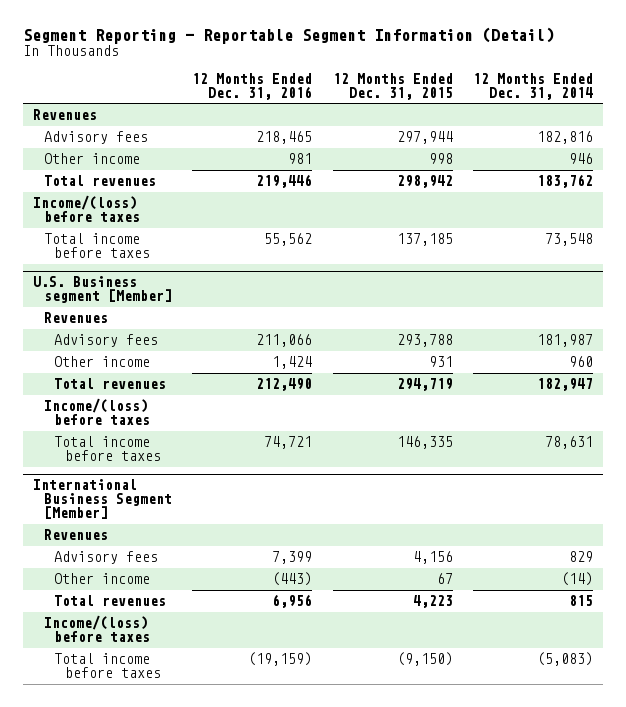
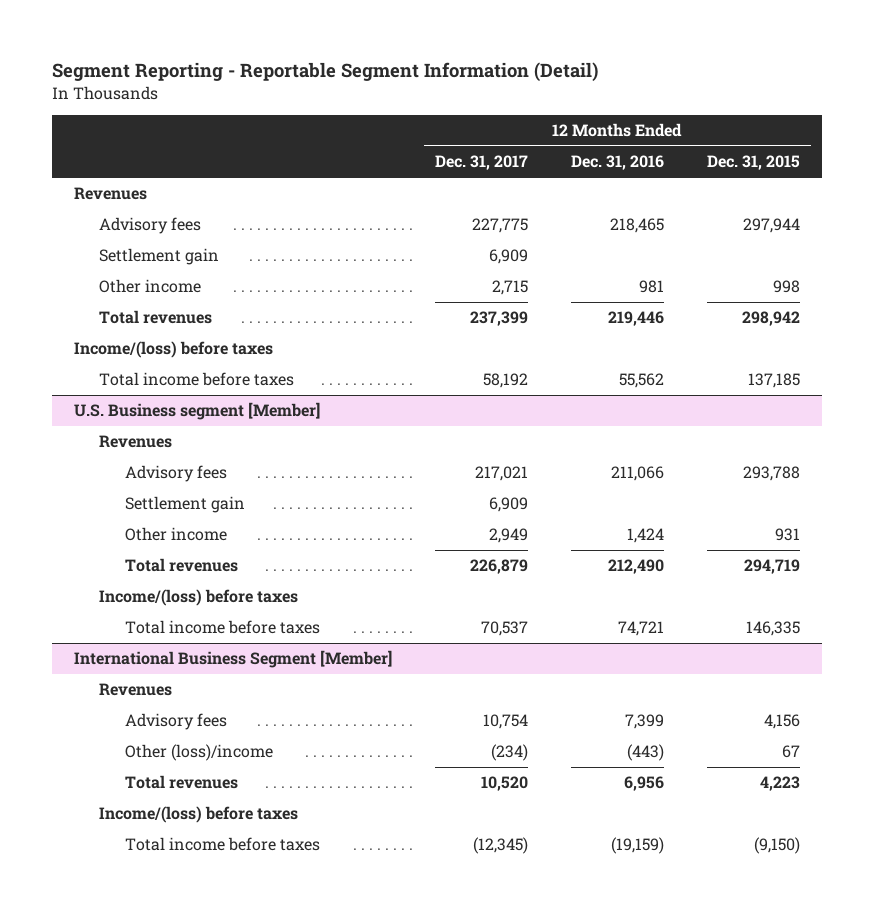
[472,72,593,101] 12 Months Ended Dec. 31, 2014 -> none
none -> [434,155,528,171] Dec. 31, 2017
none -> [99,248,220,266] Settlement gain
none -> [124,496,245,514] Settlement gain
[54,573,151,585] Other income -> [124,744,273,762] Other (loss)/income

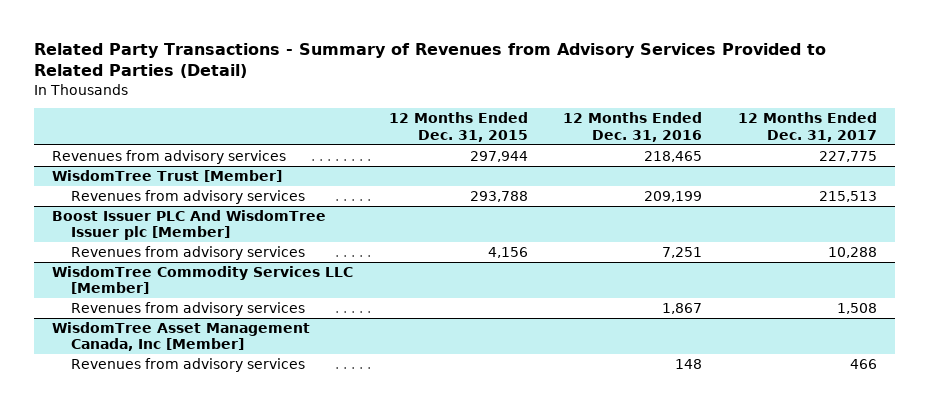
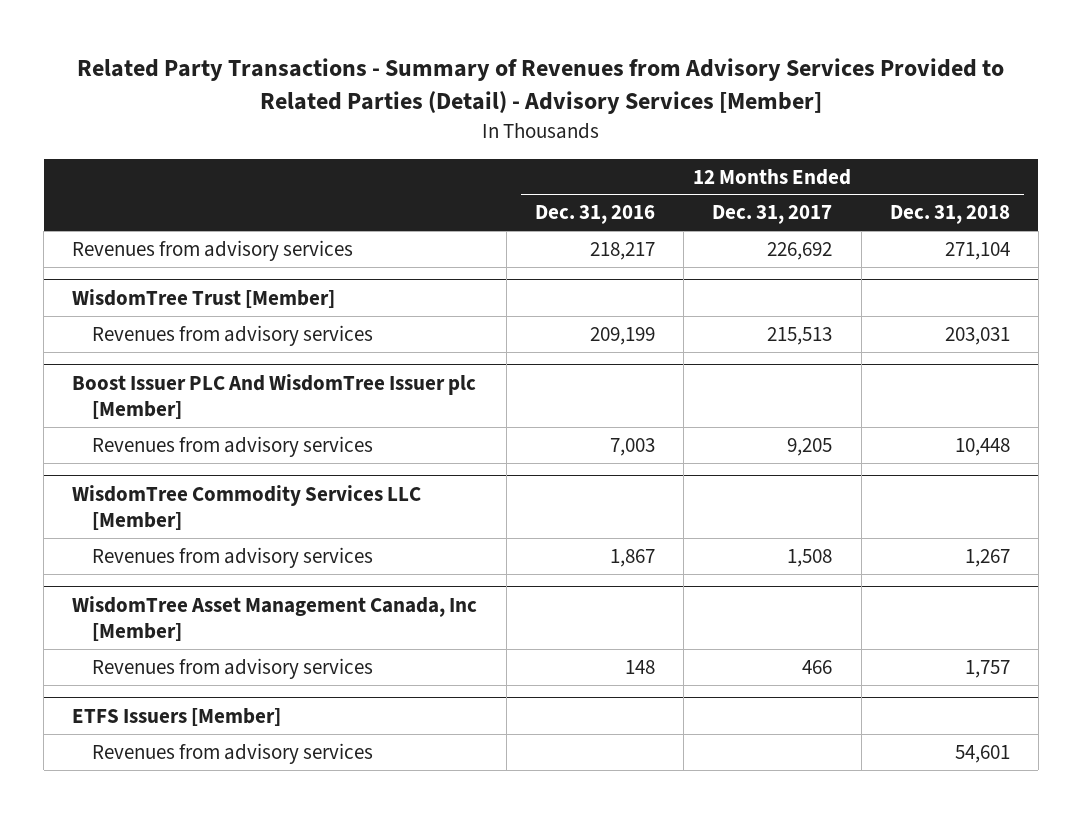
[34,43,827,79] Related Party Transactions - Summary of Revenues from Advisory Services Provided to Related Parties (Detail) -> [77,58,1005,115] Related Party Transactions - Summary of Revenues from Advisory Services Provided to Related Parties (Detail) - Advisory Services [Member]
[388,112,528,142] 12 Months Ended Dec. 31, 2015 -> none
none -> [889,205,1010,225] Dec. 31, 2018
[644,151,703,163] 218,465 -> [589,241,655,260] 218,217
[819,151,878,163] 227,775 -> [767,241,833,260] 226,692
[662,247,703,259] 7,251 -> [609,437,655,456] 7,003
[828,247,878,259] 10,288 -> [787,437,833,456] 9,205
none -> [72,707,282,726] ETFS Issuers [Member]
none -> [91,742,373,764] Revenues from advisory services

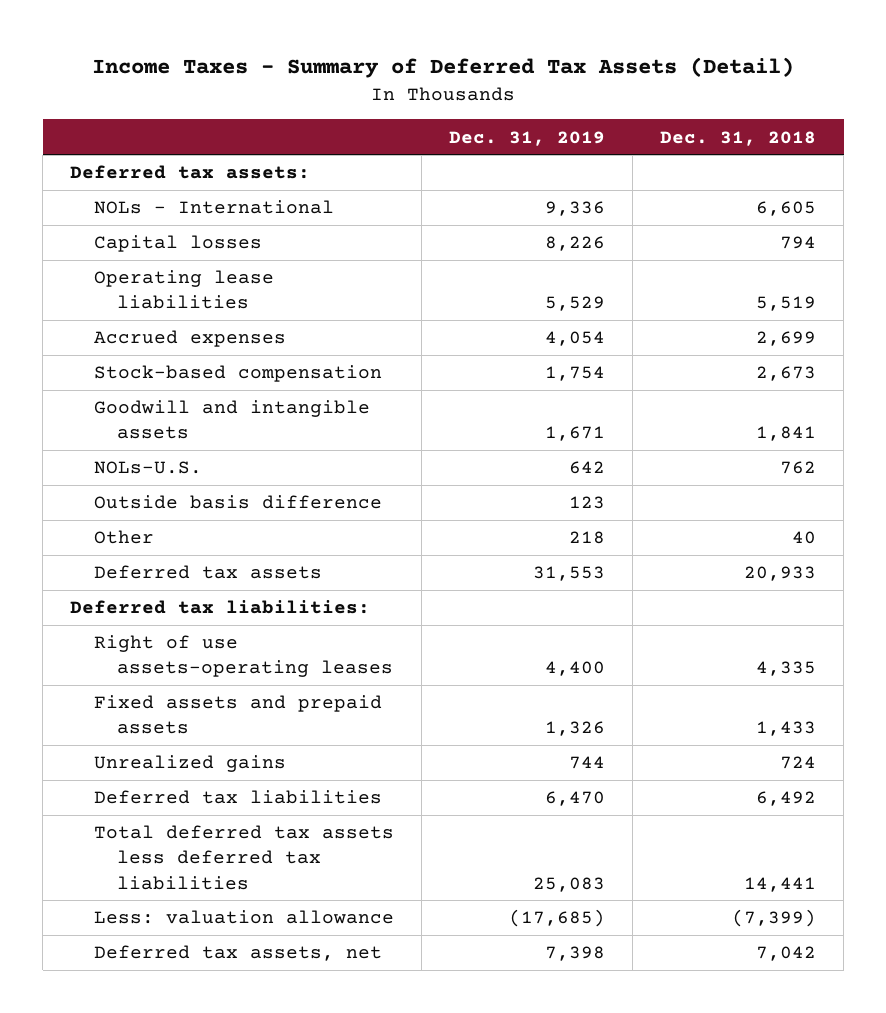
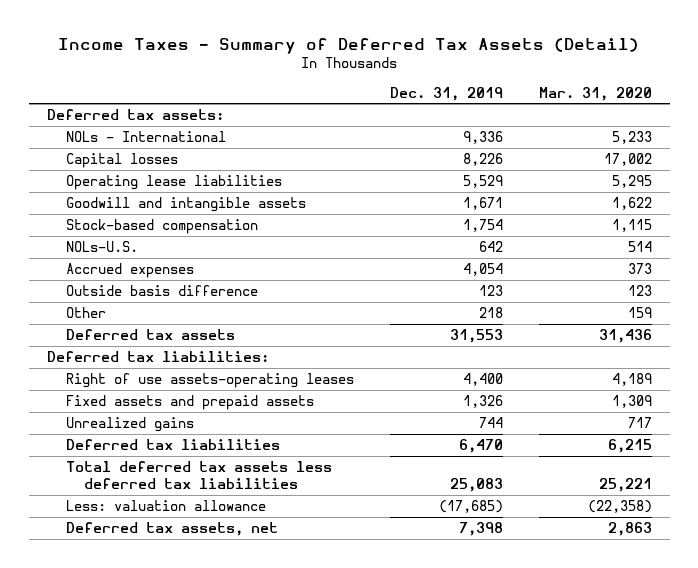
[660,130,817,146] Dec. 31, 2018 -> none
none -> [538,86,652,101] Mar. 31, 2020
[93,365,382,383] Stock-based compensation -> [65,219,258,235] Stock-based compensation
[93,330,286,348] Accrued expenses -> [65,263,194,279] Accrued expenses

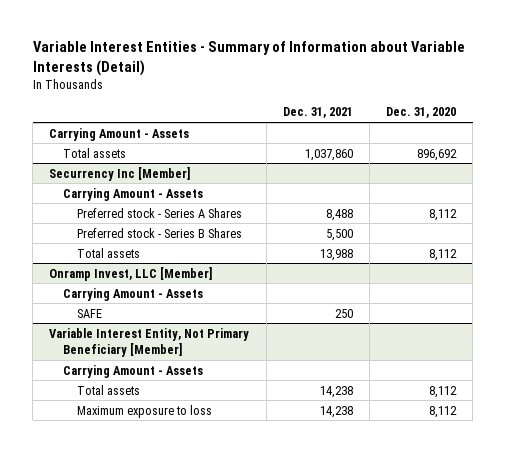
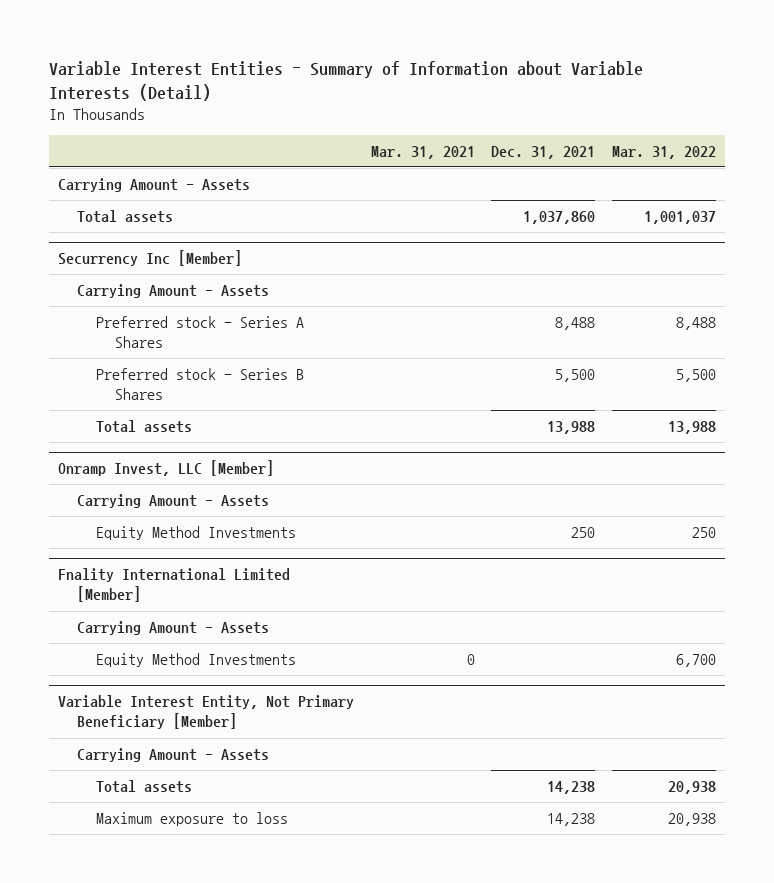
[386,107,457,119] Dec. 31, 2020 -> none
none -> [370,145,475,159] Mar. 31, 2021
none -> [612,145,717,159] Mar. 31, 2022
[77,308,103,318] SAFE -> [95,526,296,541] Equity Method Investments
none -> [57,568,290,603] Fnality International Limited [Member]
none -> [76,621,269,636] Carrying Amount - Assets
none -> [95,653,296,668] Equity Method Investments

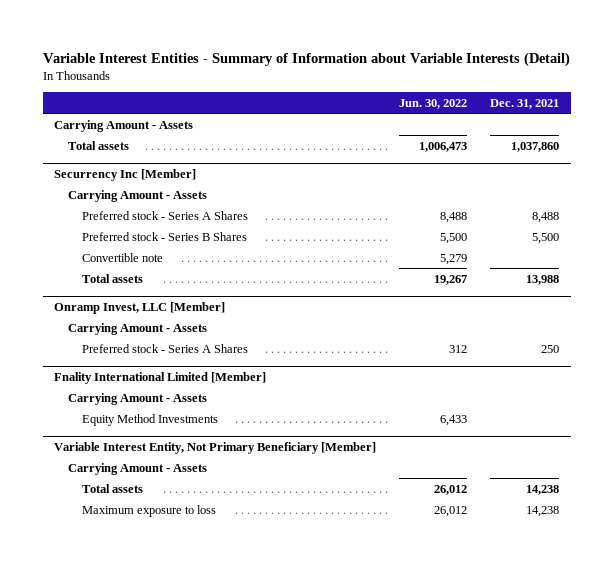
[370,145,475,159] Mar. 31, 2021 -> none
[612,145,717,159] Mar. 31, 2022 -> none
none -> [399,98,468,109] Jun. 30, 2022
none -> [81,252,163,262] Convertible note
[95,526,296,541] Equity Method Investments -> none
none -> [81,343,248,353] Preferred stock - Series A Shares

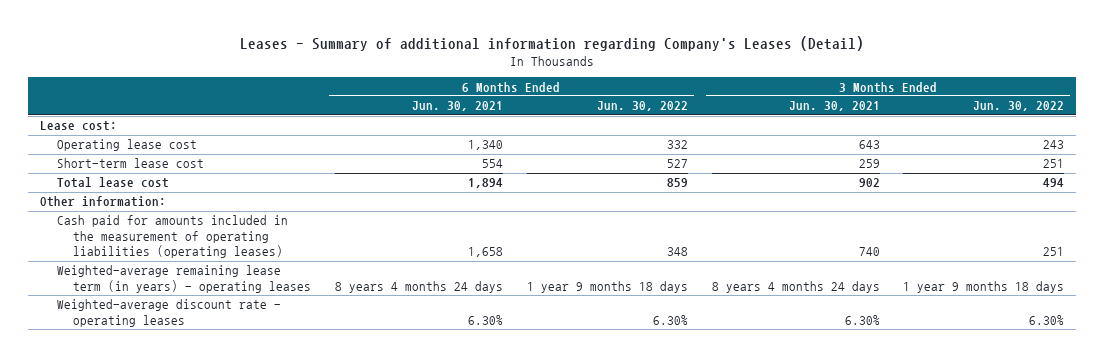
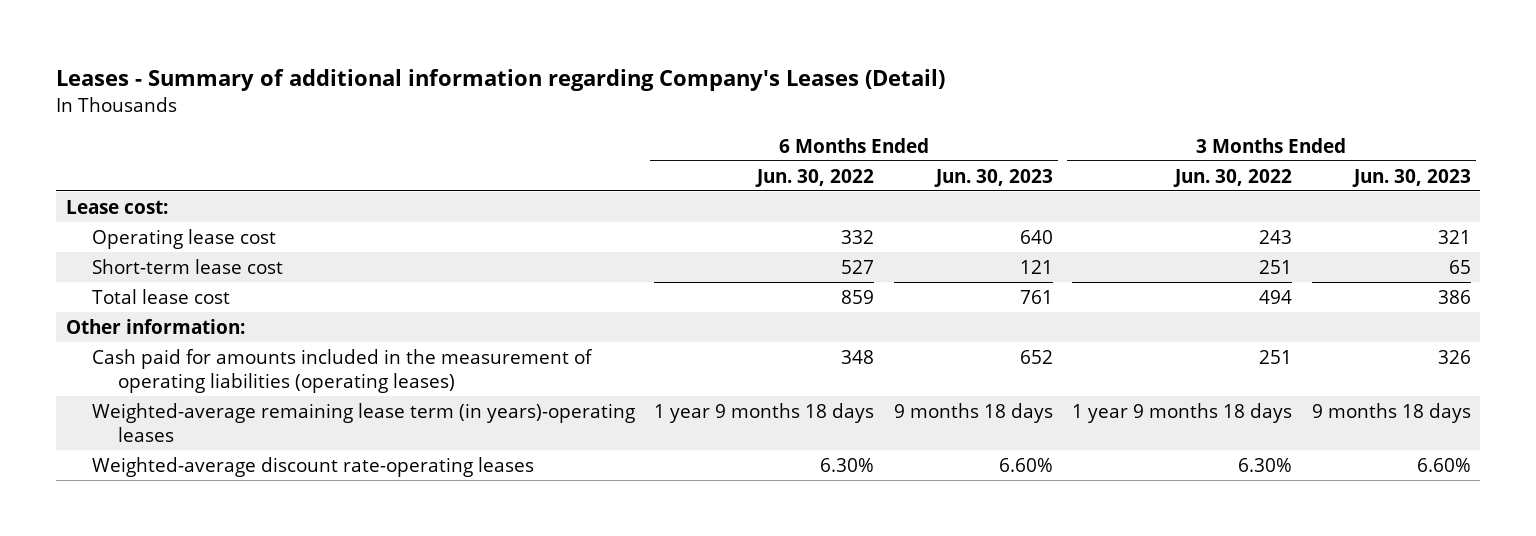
[412,101,504,112] Jun. 30, 2021 -> none
[788,101,880,112] Jun. 30, 2021 -> none
none -> [933,168,1053,187] Jun. 30, 2023
none -> [1351,168,1471,187] Jun. 30, 2023
[56,265,312,293] Weighted-average remaining lease term (in years) - operating leases -> [91,402,635,443] Weighted-average remaining lease term (in years)-operating leases
[56,299,281,327] Weighted-average discount rate - operating leases -> [91,456,534,477] Weighted-average discount rate-operating leases

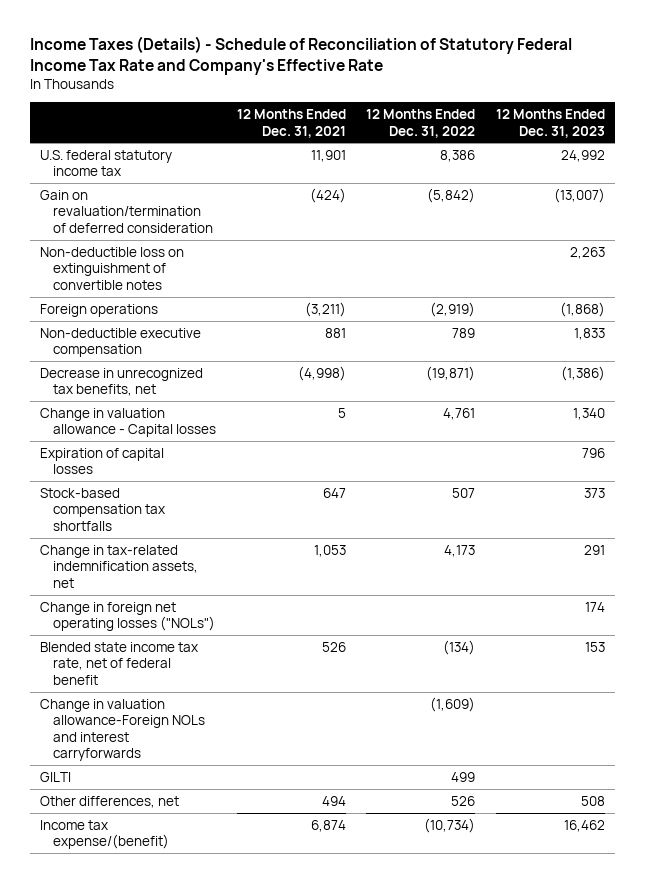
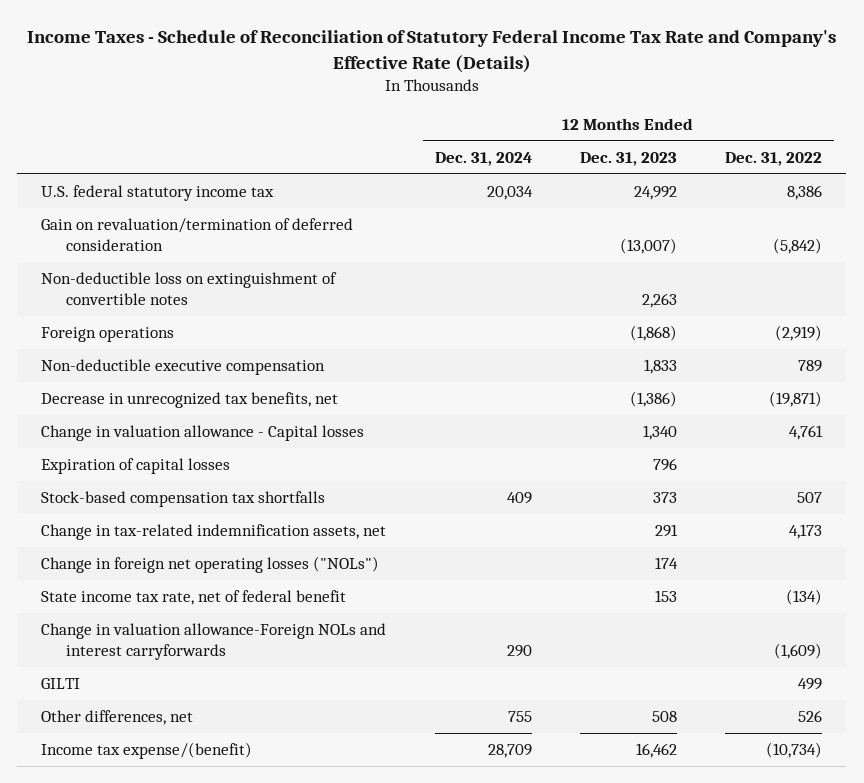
[29,36,572,76] Income Taxes (Details) - Schedule of Reconciliation of Statutory Federal Income Tax Rate and Company's Effective Rate -> [26,30,836,73] Income Taxes - Schedule of Reconciliation of Statutory Federal Income Tax Rate and Company's Effective Rate (Details)
[236,109,346,138] 12 Months Ended Dec. 31, 2021 -> none
none -> [434,151,532,166] Dec. 31, 2024
[40,641,199,685] Blended state income tax rate, net of federal benefit -> [41,590,347,606] State income tax rate, net of federal benefit

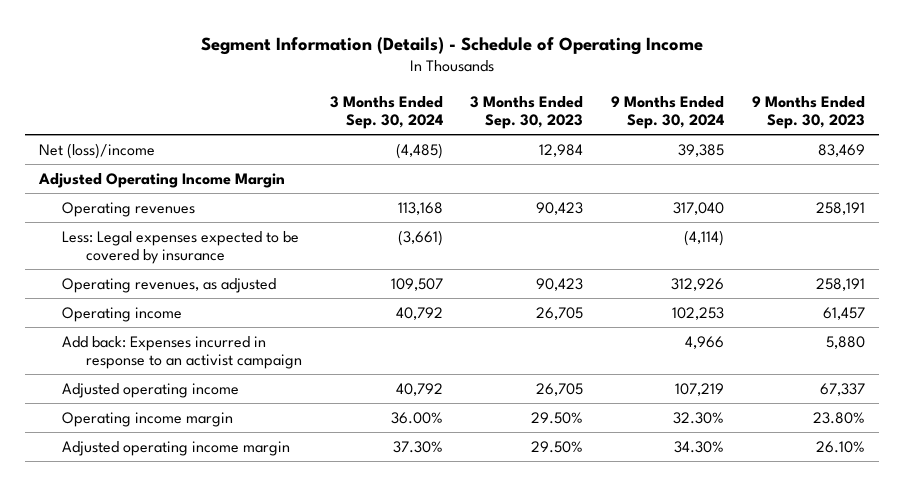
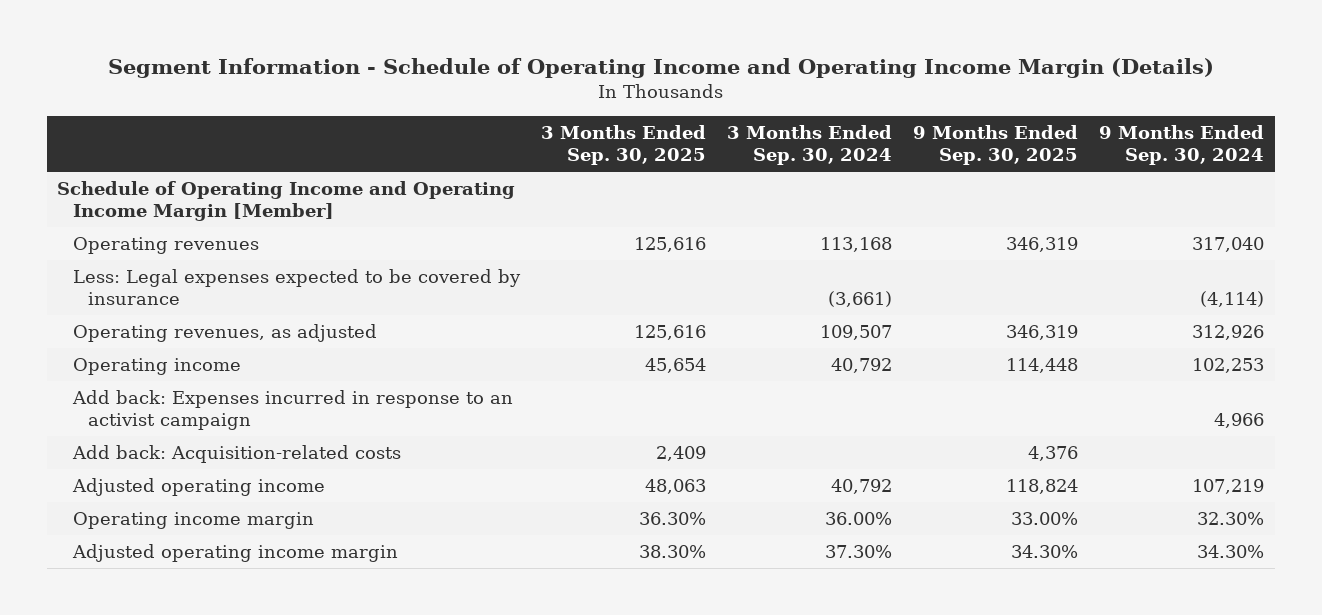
[200,36,703,55] Segment Information (Details) - Schedule of Operating Income -> [107,58,1214,79] Segment Information - Schedule of Operating Income and Operating Income Margin (Details)
[470,95,584,129] 3 Months Ended Sep. 30, 2023 -> none
[751,95,865,129] 9 Months Ended Sep. 30, 2023 -> none
none -> [540,125,706,166] 3 Months Ended Sep. 30, 2025
none -> [913,125,1079,166] 9 Months Ended Sep. 30, 2025
[38,142,155,159] Net (loss)/income -> none
[37,172,285,188] Adjusted Operating Income Margin -> none
none -> [57,181,516,221] Schedule of Operating Income and Operating Income Margin [Member]
none -> [71,445,401,464] Add back: Acquisition-related costs

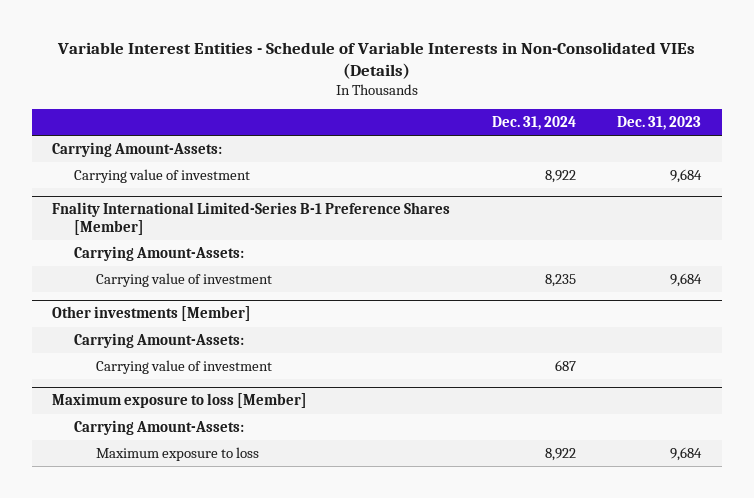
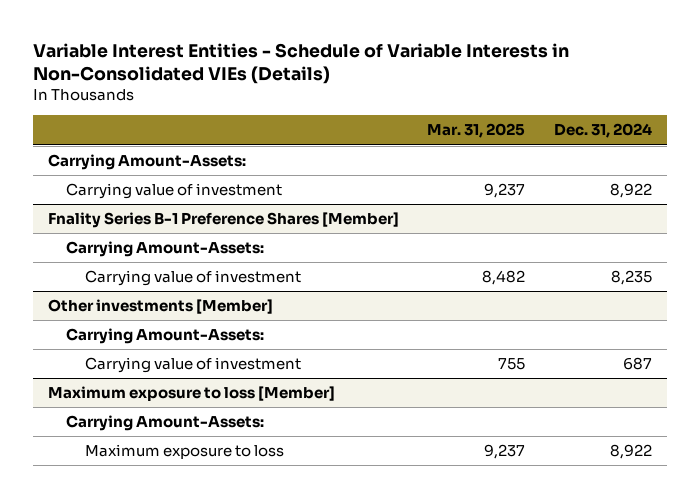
[617,116,702,131] Dec. 31, 2023 -> none
none -> [427,123,526,139] Mar. 31, 2025
[52,202,451,235] Fnality International Limited-Series B-1 Preference Shares [Member] -> [47,212,399,229] Fnality Series B-1 Preference Shares [Member]

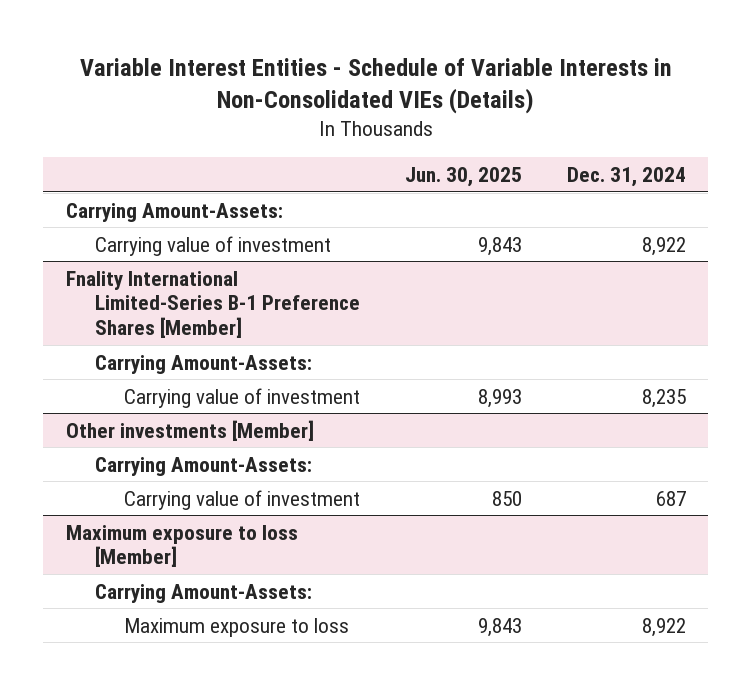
[427,123,526,139] Mar. 31, 2025 -> none
none -> [404,166,522,187] Jun. 30, 2025
[47,212,399,229] Fnality Series B-1 Preference Shares [Member] -> [65,270,360,339] Fnality International Limited-Series B-1 Preference Shares [Member]

